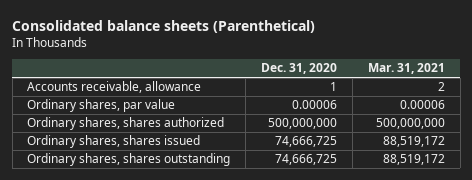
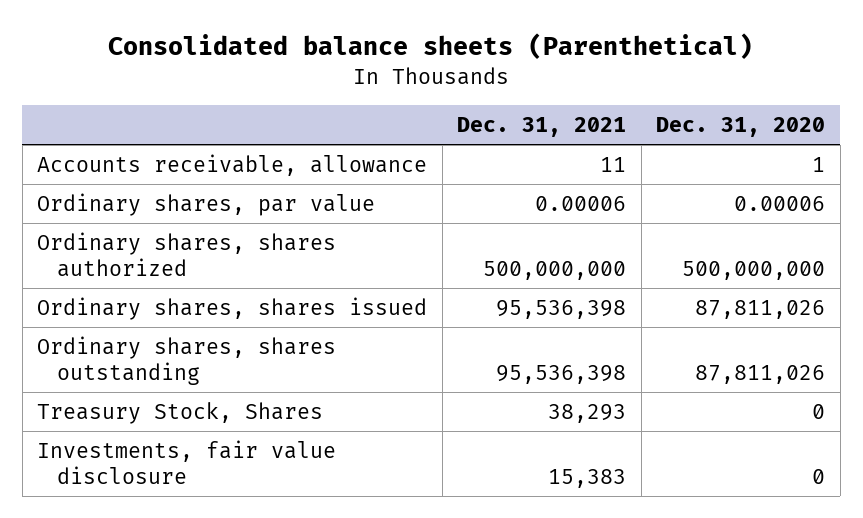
[367,63,445,75] Mar. 31, 2021 -> none
none -> [457,117,627,138] Dec. 31, 2021
[275,136,338,148] 74,666,725 -> [695,299,826,319] 87,811,026
[275,154,338,166] 74,666,725 -> [695,364,826,384] 87,811,026
none -> [37,401,324,424] Treasury Stock, Shares
none -> [37,439,337,484] Investments, fair value disclosure

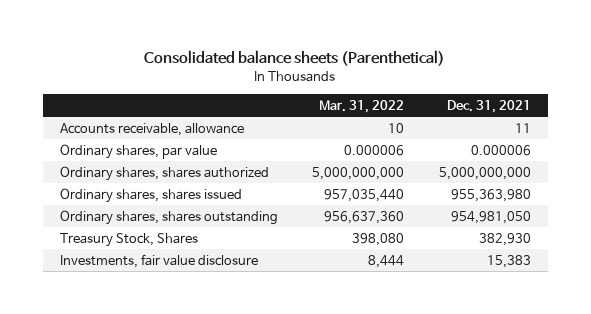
[656,117,826,138] Dec. 31, 2020 -> none
none -> [319,99,405,113] Mar. 31, 2022
[535,195,627,211] 0.00006 -> [470,144,531,156] 0.000006
[483,260,627,280] 500,000,000 -> [438,166,531,180] 5,000,000,000
[496,299,627,319] 95,536,398 -> [450,188,531,202] 955,363,980
[496,364,627,384] 95,536,398 -> [450,210,531,224] 954,981,050
[548,403,627,423] 38,293 -> [478,232,531,246] 382,930

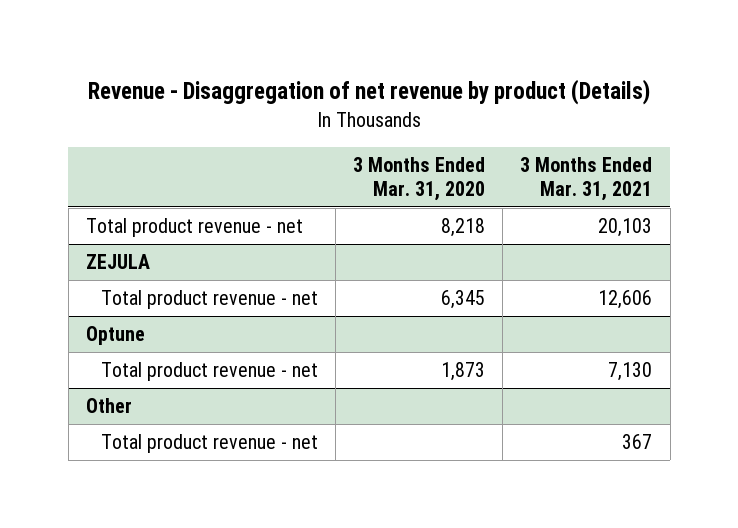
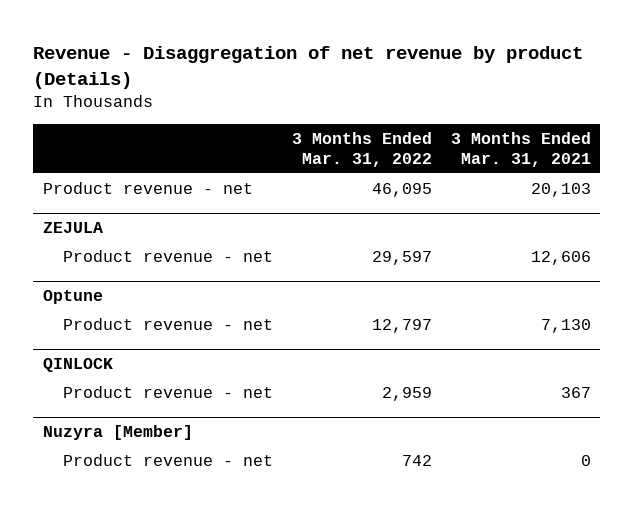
[353,156,486,201] 3 Months Ended Mar. 31, 2020 -> none
none -> [292,131,433,167] 3 Months Ended Mar. 31, 2022
[85,218,303,238] Total product revenue - net -> [42,182,253,195] Product revenue - net
[100,290,318,310] Total product revenue - net -> [63,250,274,263] Product revenue - net
[85,398,132,414] Other -> none
[100,362,318,382] Total product revenue - net -> [63,318,274,331] Product revenue - net
none -> [42,358,113,373] QINLOCK
[100,434,318,454] Total product revenue - net -> [63,386,274,399] Product revenue - net
none -> [42,425,193,441] Nuzyra [Member]
none -> [63,454,274,467] Product revenue - net

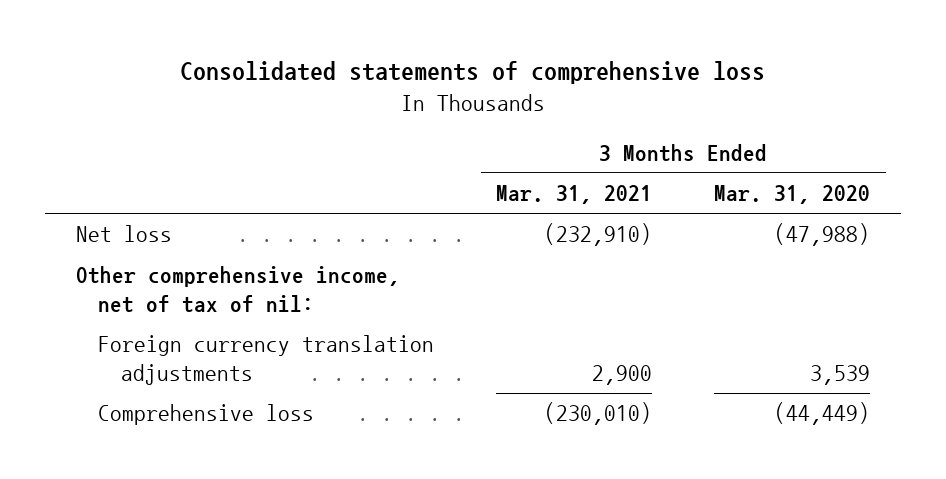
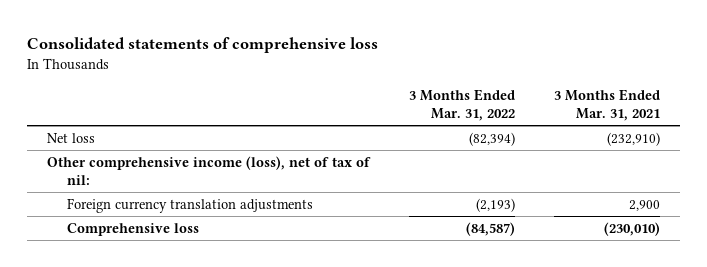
[714,185,871,205] Mar. 31, 2020 -> none
none -> [408,88,515,122] 3 Months Ended Mar. 31, 2022
[75,266,400,313] Other comprehensive income, net of tax of nil: -> [46,155,371,185] Other comprehensive income (loss), net of tax of nil:

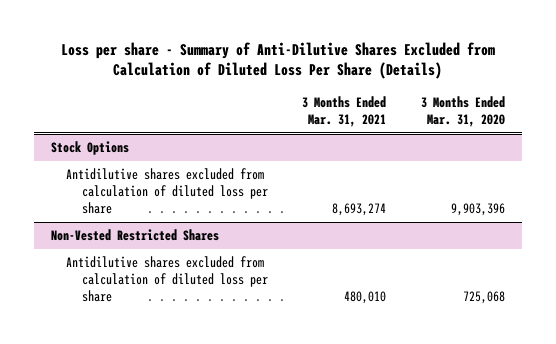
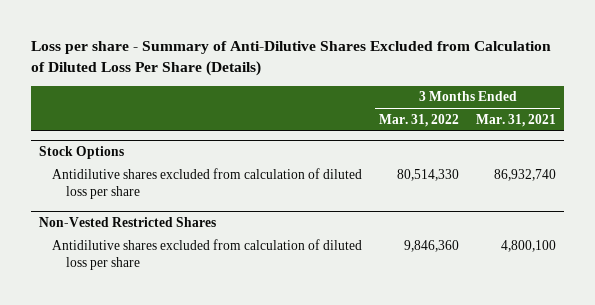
[420,95,505,127] 3 Months Ended Mar. 31, 2020 -> none
none -> [379,113,460,127] Mar. 31, 2022
[332,203,387,217] 8,693,274 -> [494,168,557,181] 86,932,740
[344,291,387,305] 480,010 -> [501,239,557,252] 4,800,100

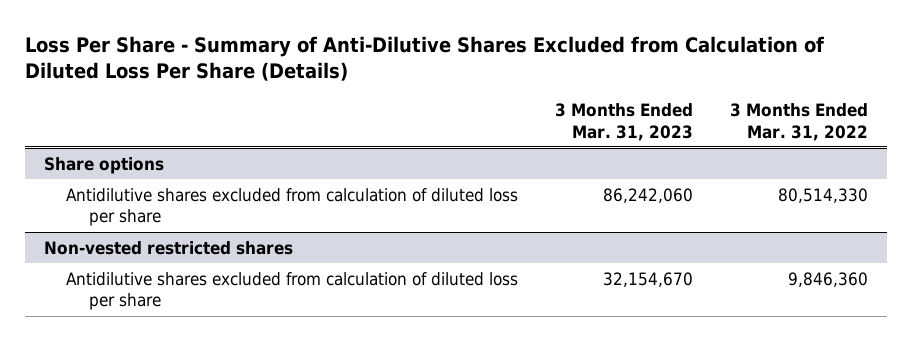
[30,41,551,77] Loss per share - Summary of Anti-Dilutive Shares Excluded from Calculation of Diluted Loss Per Share (Details) -> [25,35,825,81] Loss Per Share - Summary of Anti-Dilutive Shares Excluded from Calculation of Diluted Loss Per Share (Details)
[476,113,557,127] Mar. 31, 2021 -> none
none -> [555,103,694,141] 3 Months Ended Mar. 31, 2023
[38,146,124,160] Stock Options -> [44,156,165,174] Share options
[38,217,216,228] Non-Vested Restricted Shares -> [44,240,294,255] Non-vested restricted shares

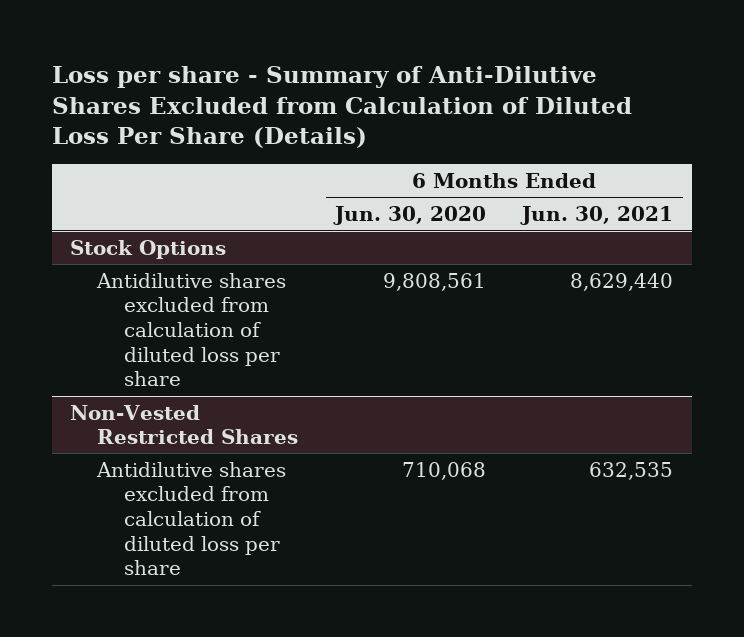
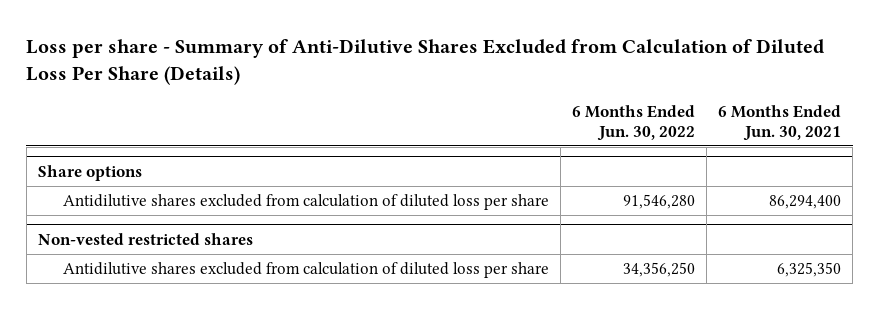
[332,205,486,225] Jun. 30, 2020 -> none
none -> [572,104,696,141] 6 Months Ended Jun. 30, 2022
[70,239,227,259] Stock Options -> [37,164,142,181] Share options
[570,272,674,291] 8,629,440 -> [769,194,842,209] 86,294,400
[70,404,299,445] Non-Vested Restricted Shares -> [37,232,253,245] Non-vested restricted shares
[589,461,674,480] 632,535 -> [777,261,842,277] 6,325,350

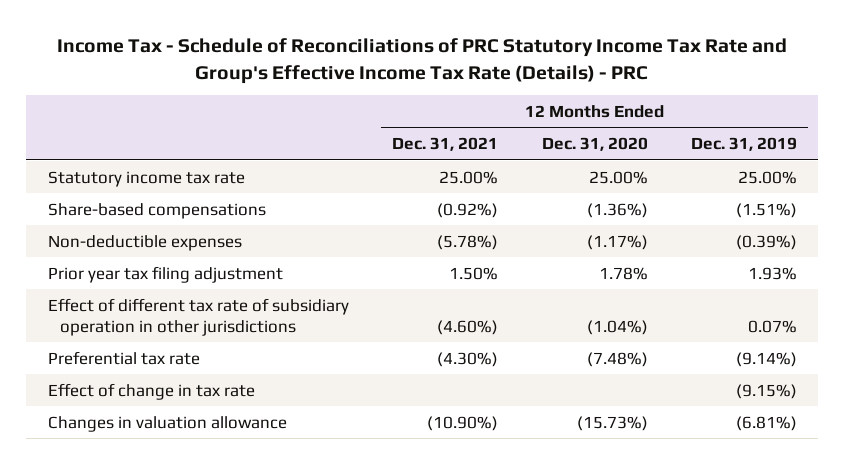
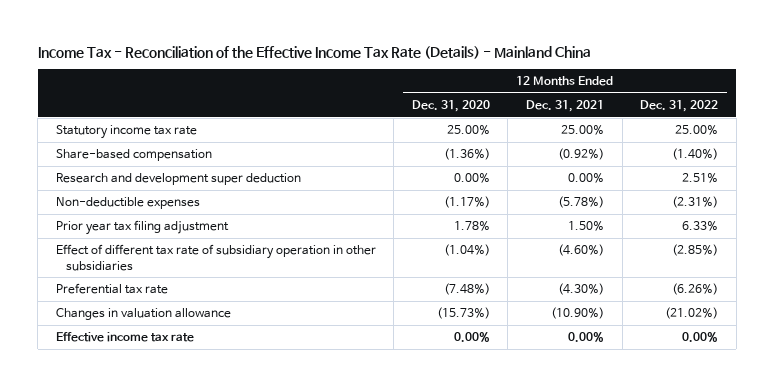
[57,38,788,84] Income Tax - Schedule of Reconciliations of PRC Statutory Income Tax Rate and Group's Effective Income Tax Rate (Details) - PRC -> [37,45,591,59] Income Tax - Reconciliation of the Effective Income Tax Rate (Details) - Mainland China
[690,137,797,152] Dec. 31, 2019 -> none
none -> [640,100,719,113] Dec. 31, 2022
[47,202,266,219] Share-based compensations -> [55,149,212,162] Share-based compensation
none -> [55,173,301,186] Research and development super deduction
[47,297,349,336] Effect of different tax rate of subsidiary operation in other jurisdictions -> [55,244,376,271] Effect of different tax rate of subsidiary operation in other subsidiaries
[47,382,255,400] Effect of change in tax rate -> none
none -> [55,332,194,343] Effective income tax rate

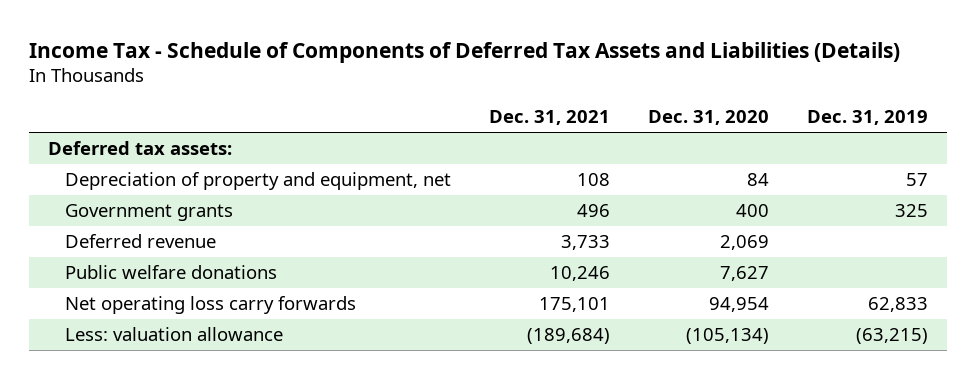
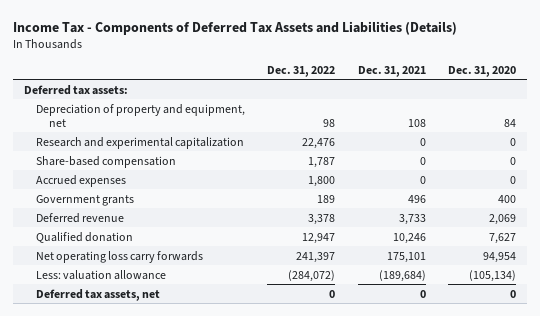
[29,41,901,63] Income Tax - Schedule of Components of Deferred Tax Assets and Liabilities (Details) -> [12,20,457,35] Income Tax - Components of Deferred Tax Assets and Liabilities (Details)
[806,109,928,125] Dec. 31, 2019 -> none
none -> [267,65,336,77] Dec. 31, 2022
none -> [36,136,245,149] Research and experimental capitalization
none -> [36,155,177,168] Share-based compensation
none -> [36,174,127,187] Accrued expenses
[64,265,277,280] Public welfare donations -> [36,231,134,243] Qualified donation
none -> [36,288,161,301] Deferred tax assets, net

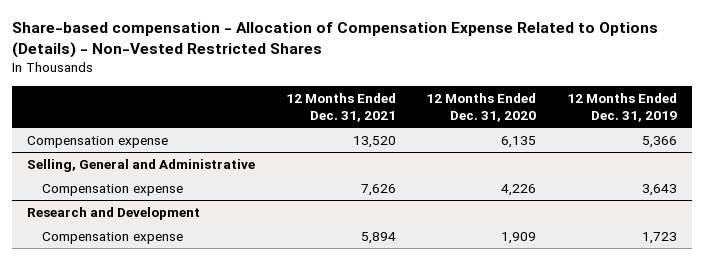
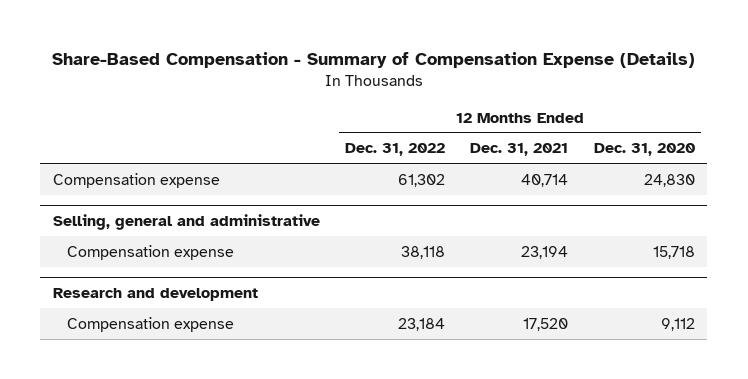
[11,22,658,59] Share-based compensation - Allocation of Compensation Expense Related to Options (Details) - Non-Vested Restricted Shares -> [51,51,695,68] Share-Based Compensation - Summary of Compensation Expense (Details)
[566,92,677,122] 12 Months Ended Dec. 31, 2019 -> none
none -> [345,143,446,157] Dec. 31, 2022
[352,136,396,149] 13,520 -> [521,173,569,187] 40,714
[501,136,537,149] 6,135 -> [643,173,695,187] 24,830
[27,159,256,173] Selling, General and Administrative -> [52,213,320,230] Selling, general and administrative
[360,184,396,197] 7,626 -> [521,245,569,259] 23,194
[501,184,537,197] 4,226 -> [652,245,695,259] 15,718
[27,207,201,221] Research and Development -> [52,287,258,301] Research and development
[360,232,396,245] 5,894 -> [523,317,569,331] 17,520
[501,232,537,245] 1,909 -> [660,317,695,331] 9,112

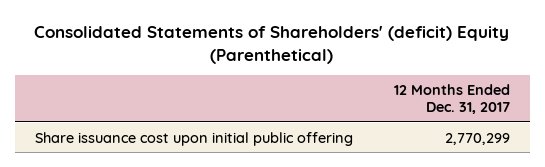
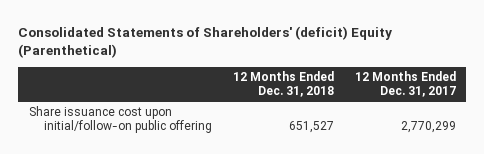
none -> [232,71,334,98] 12 Months Ended Dec. 31, 2018
[35,131,354,146] Share issuance cost upon initial public offering -> [28,106,213,134] Share issuance cost upon initial/follow-on public offering

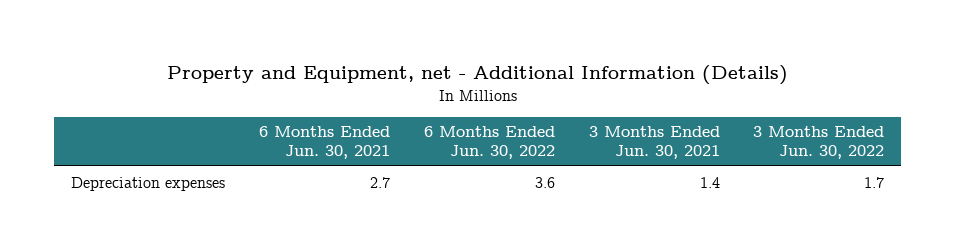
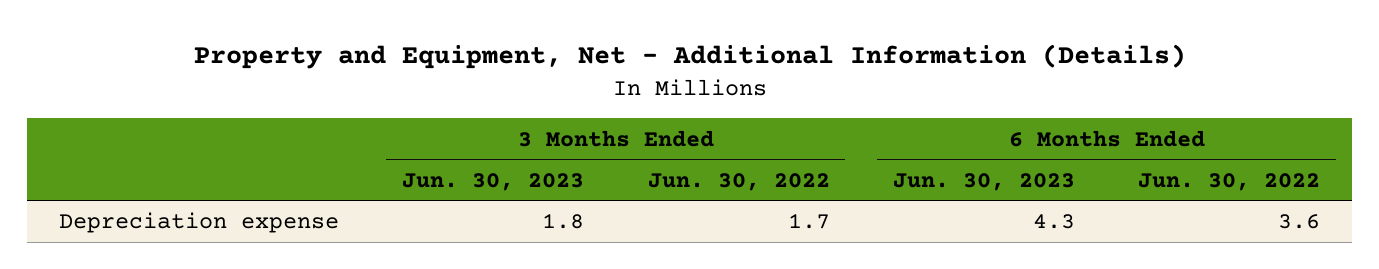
[166,64,788,85] Property and Equipment, net - Additional Information (Details) -> [193,44,1186,70] Property and Equipment, Net - Additional Information (Details)
[258,126,390,160] 6 Months Ended Jun. 30, 2021 -> none
[588,126,720,160] 3 Months Ended Jun. 30, 2021 -> none
none -> [402,172,585,191] Jun. 30, 2023
none -> [892,172,1075,191] Jun. 30, 2023
[71,176,226,191] Depreciation expenses -> [58,212,339,234] Depreciation expense

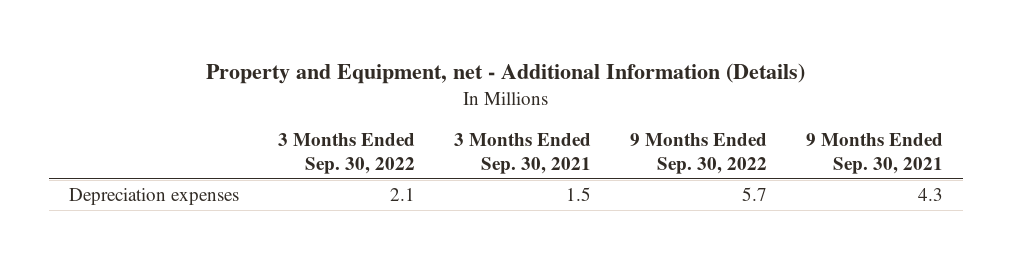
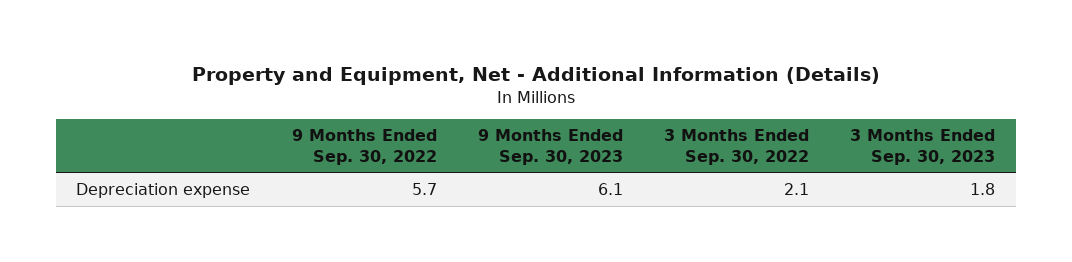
[206,63,806,85] Property and Equipment, net - Additional Information (Details) -> [191,66,880,85] Property and Equipment, Net - Additional Information (Details)
[454,132,592,174] 3 Months Ended Sep. 30, 2021 -> none
[806,132,944,174] 9 Months Ended Sep. 30, 2021 -> none
none -> [477,129,623,165] 9 Months Ended Sep. 30, 2023
none -> [850,129,996,165] 3 Months Ended Sep. 30, 2023
[68,188,239,206] Depreciation expenses -> [76,183,251,199] Depreciation expense

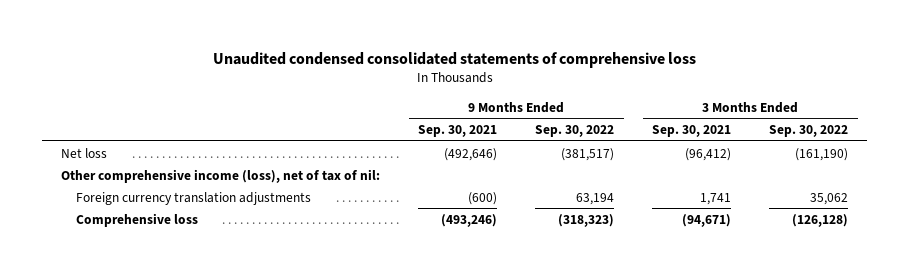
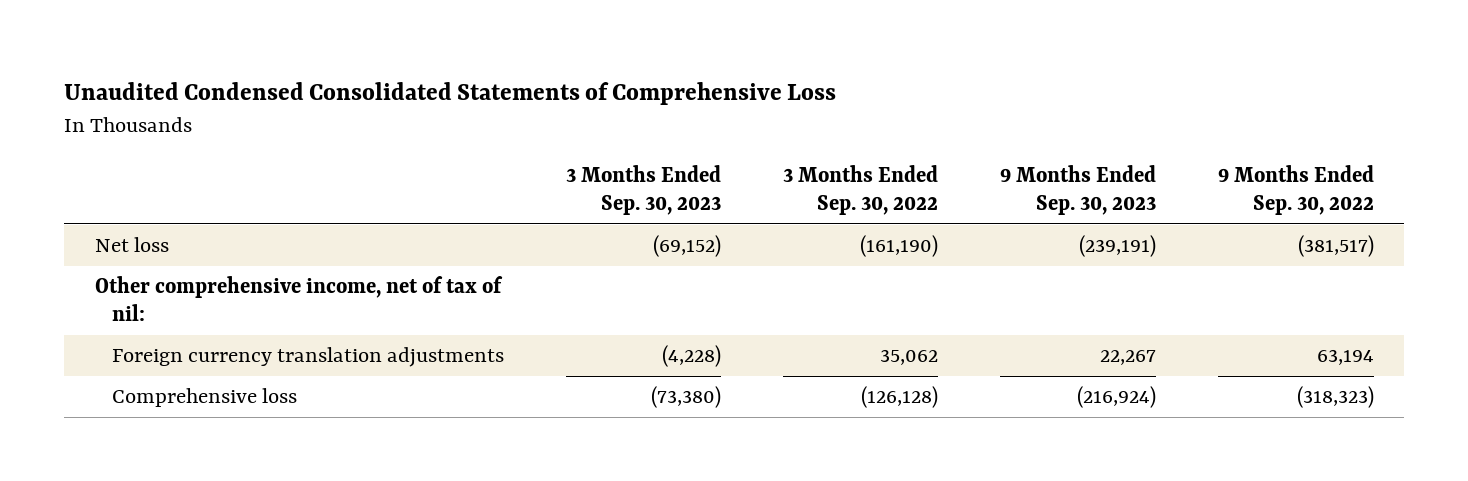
[212,51,696,68] Unaudited condensed consolidated statements of comprehensive loss -> [63,81,836,105] Unaudited Condensed Consolidated Statements of Comprehensive Loss
[418,125,498,138] Sep. 30, 2021 -> none
[652,125,732,138] Sep. 30, 2021 -> none
none -> [566,165,722,215] 3 Months Ended Sep. 30, 2023
none -> [999,165,1156,215] 9 Months Ended Sep. 30, 2023
[61,168,381,183] Other comprehensive income (loss), net of tax of nil: -> [94,276,503,321] Other comprehensive income, net of tax of nil:

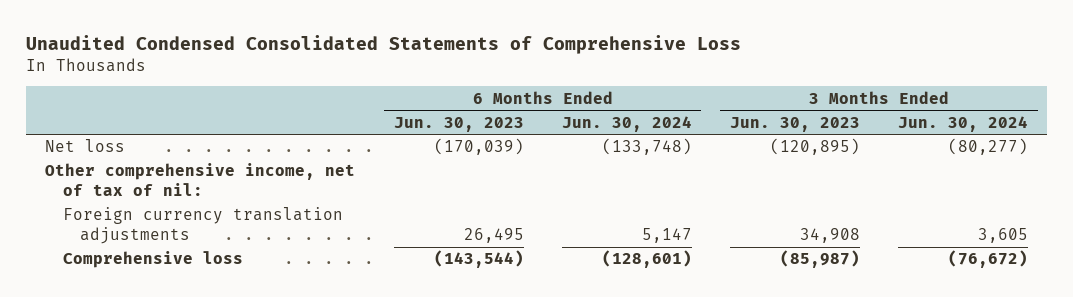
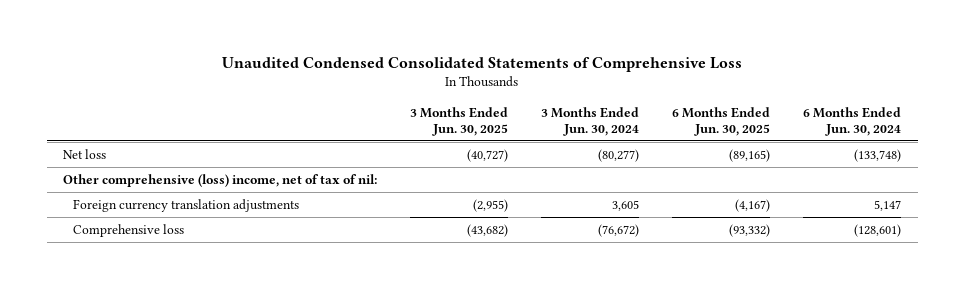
[393,116,524,132] Jun. 30, 2023 -> none
[729,116,860,132] Jun. 30, 2023 -> none
none -> [410,106,509,136] 3 Months Ended Jun. 30, 2025
none -> [672,106,771,136] 6 Months Ended Jun. 30, 2025
[45,163,356,197] Other comprehensive income, net of tax of nil: -> [63,173,378,187] Other comprehensive (loss) income, net of tax of nil:

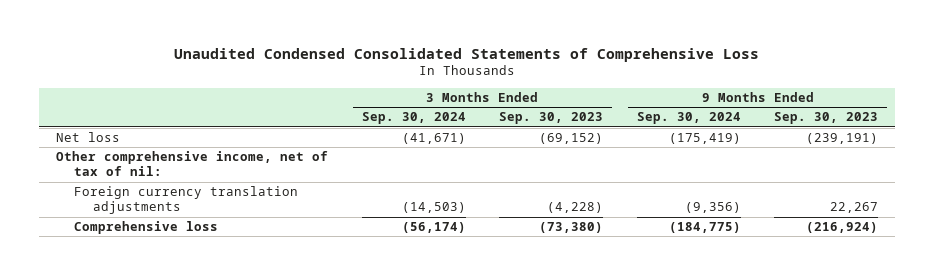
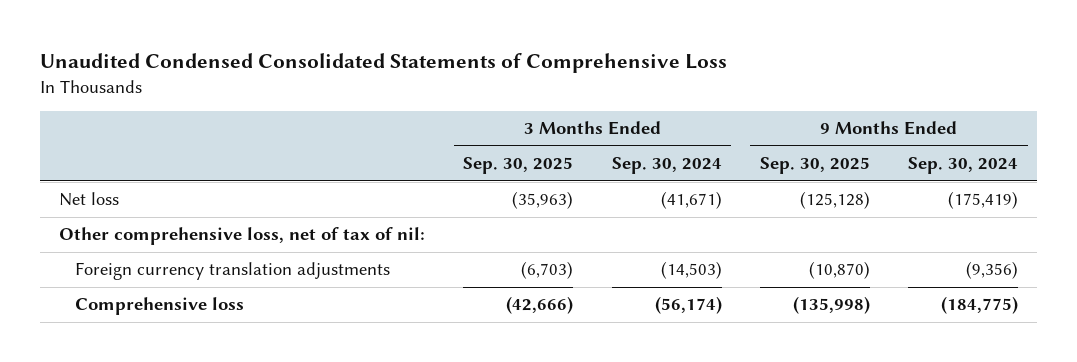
[499,112,604,125] Sep. 30, 2023 -> none
[774,112,879,125] Sep. 30, 2023 -> none
none -> [463,157,574,175] Sep. 30, 2025
none -> [759,157,870,175] Sep. 30, 2025
[55,151,328,177] Other comprehensive income, net of tax of nil: -> [59,227,426,246] Other comprehensive loss, net of tax of nil:

